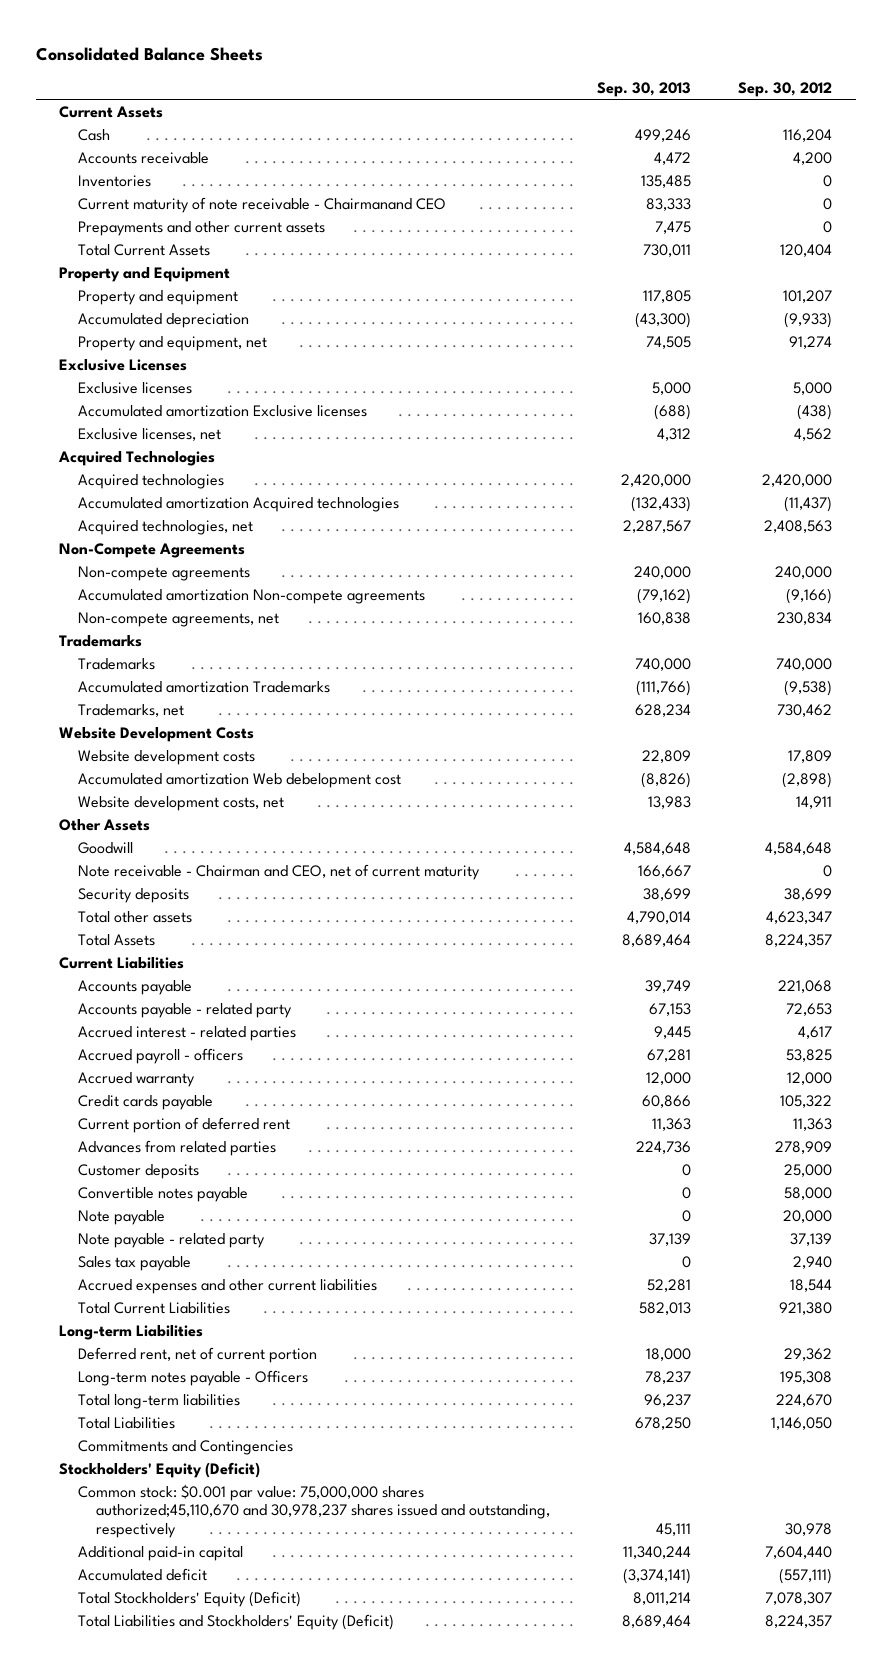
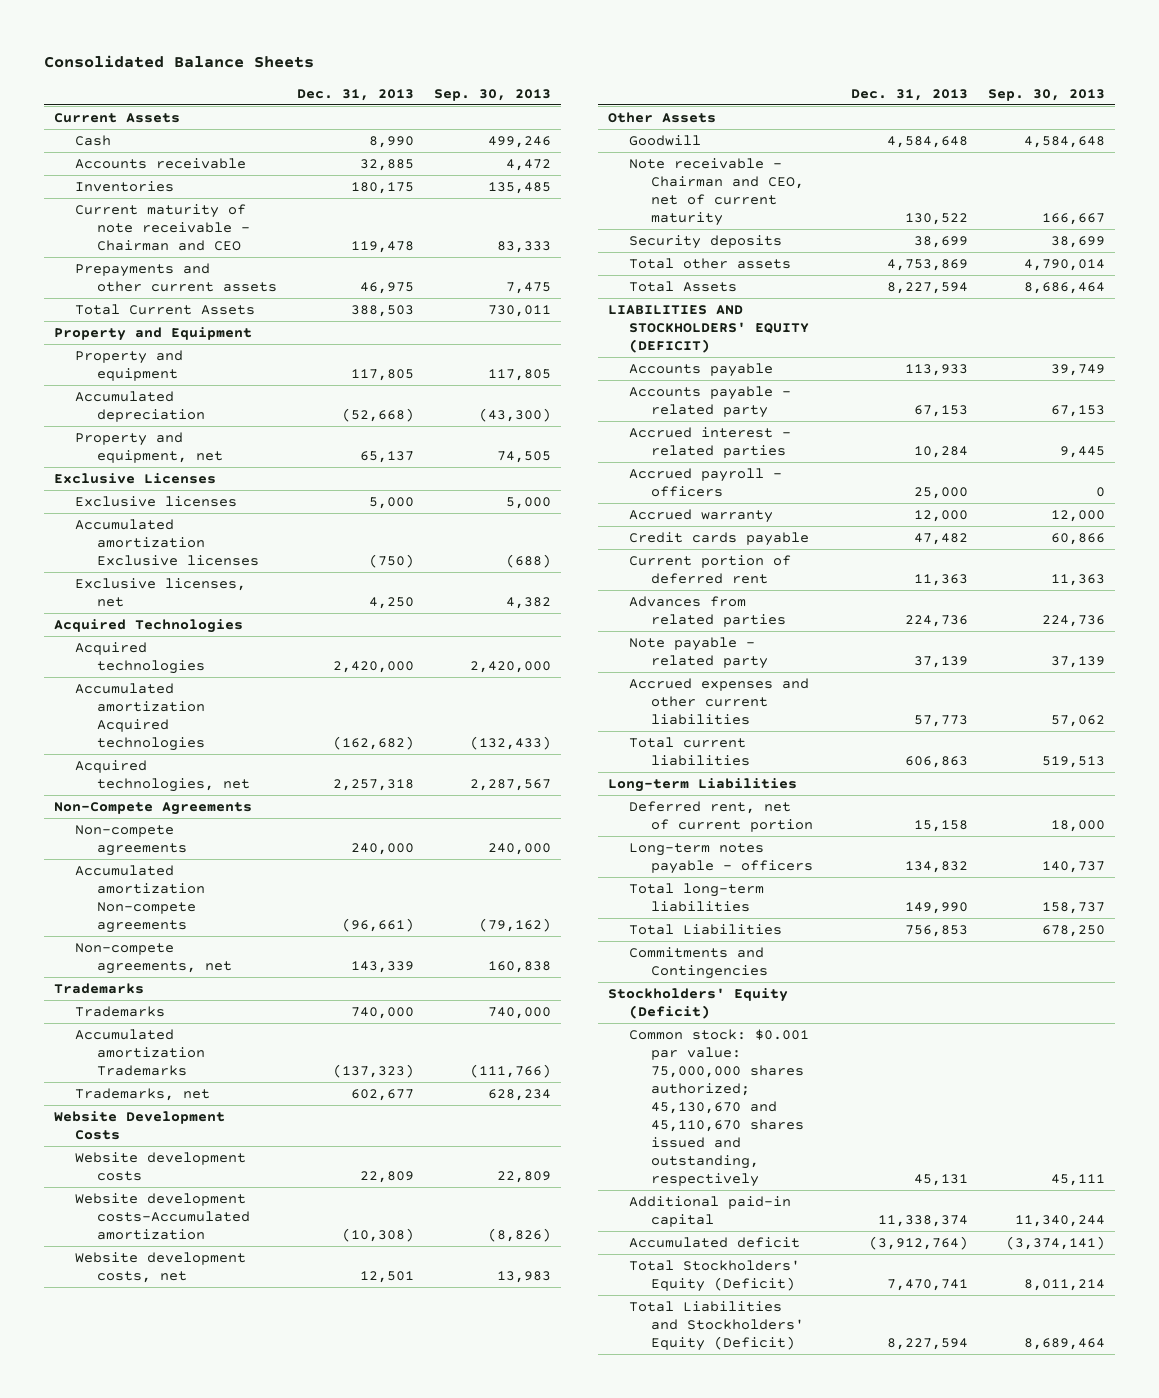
[738,81,833,97] Sep. 30, 2012 -> none
none -> [296,88,414,101] Dec. 31, 2013
[77,196,446,213] Current maturity of note receivable - Chairmanand CEO -> [75,203,250,251] Current maturity of note receivable - Chairman and CEO
[657,427,692,441] 4,312 -> [505,596,551,609] 4,382
[77,772,401,788] Accumulated amortization Web debelopment cost -> [75,1192,250,1240] Website development costs-Accumulated amortization
[59,956,185,969] Current Liabilities -> none
[622,933,692,947] 8,689,464 -> [1023,281,1105,294] 8,686,464
none -> [607,304,810,353] LIABILITIES AND STOCKHOLDERS' EQUITY (DEFICIT)
[647,1048,692,1062] 67,281 -> [1095,486,1105,497] 0
[77,1163,199,1179] Customer deposits -> none
[77,1186,248,1202] Convertible notes payable -> none
[77,1209,165,1225] Note payable -> none
[77,1255,191,1271] Sales tax payable -> none
[647,1278,692,1292] 52,281 -> [1050,714,1105,727] 57,062
[77,1301,230,1314] Total Current Liabilities -> [629,736,750,766] Total current liabilities
[639,1301,692,1315] 582,013 -> [1041,755,1105,768] 519,513
[77,1369,308,1386] Long-term notes payable - Officers -> [629,842,813,874] Long-term notes payable - officers
[645,1370,692,1384] 78,237 -> [1041,860,1105,873] 140,737
[644,1393,692,1407] 96,237 -> [1041,901,1105,914] 158,737
[77,1483,551,1538] Common stock: $0.001 par value: 75,000,000 shares authorized;45,110,670 and 30,978,237 shares issued and outstanding, respectively -> [629,1028,810,1188] Common stock: $0.001 par value: 75,000,000 shares authorized; 45,130,670 and 45,110,670 shares issued and outstanding, respectively

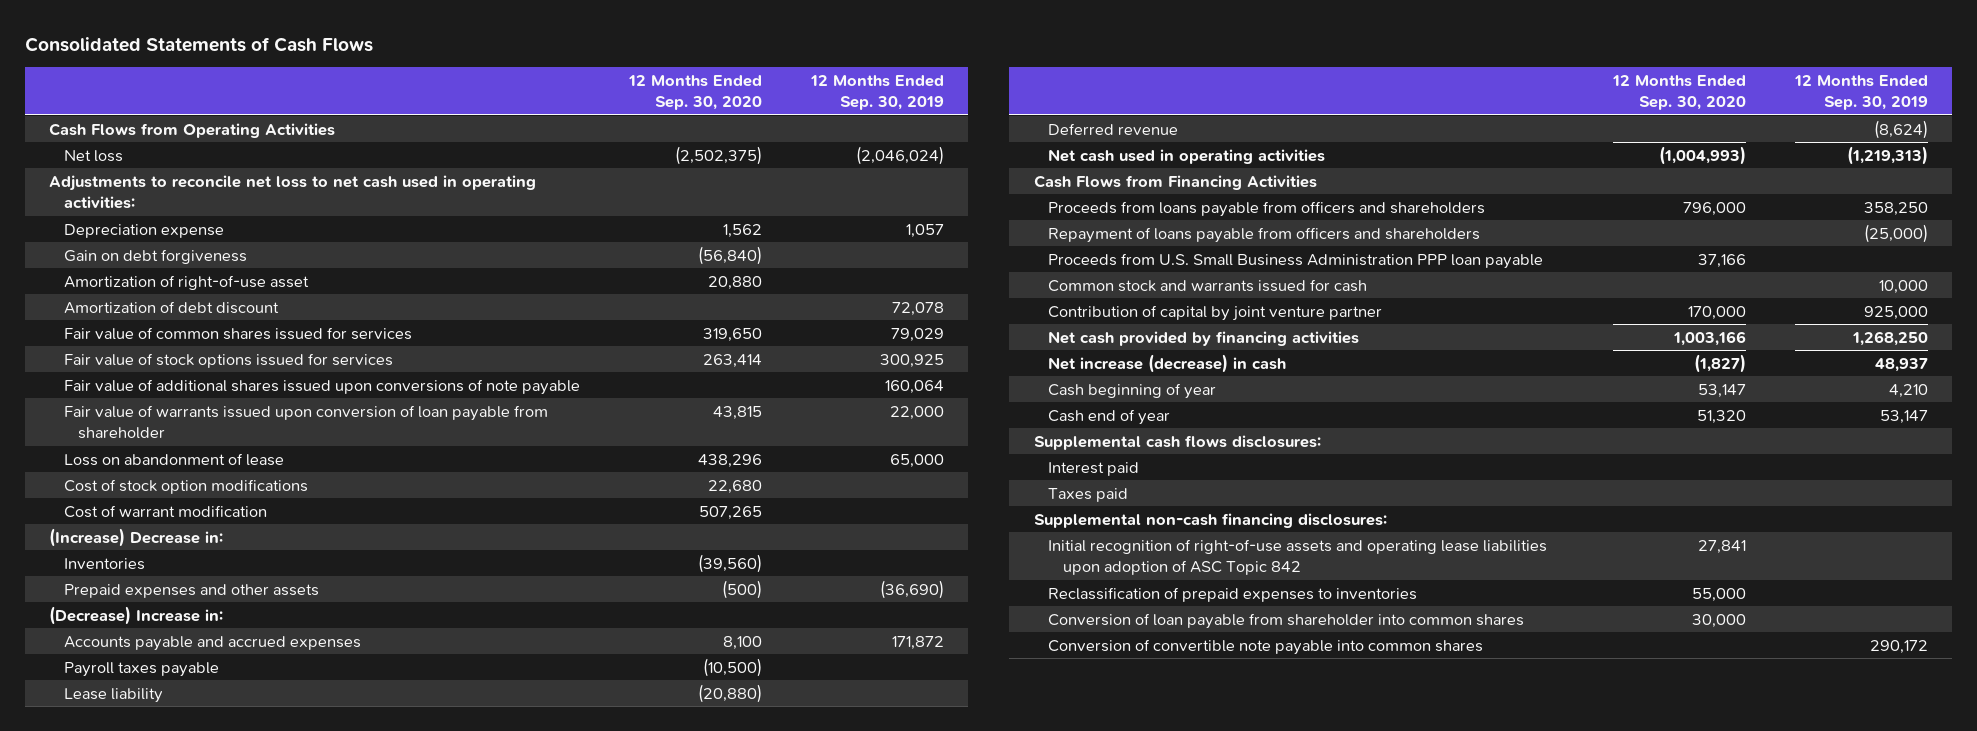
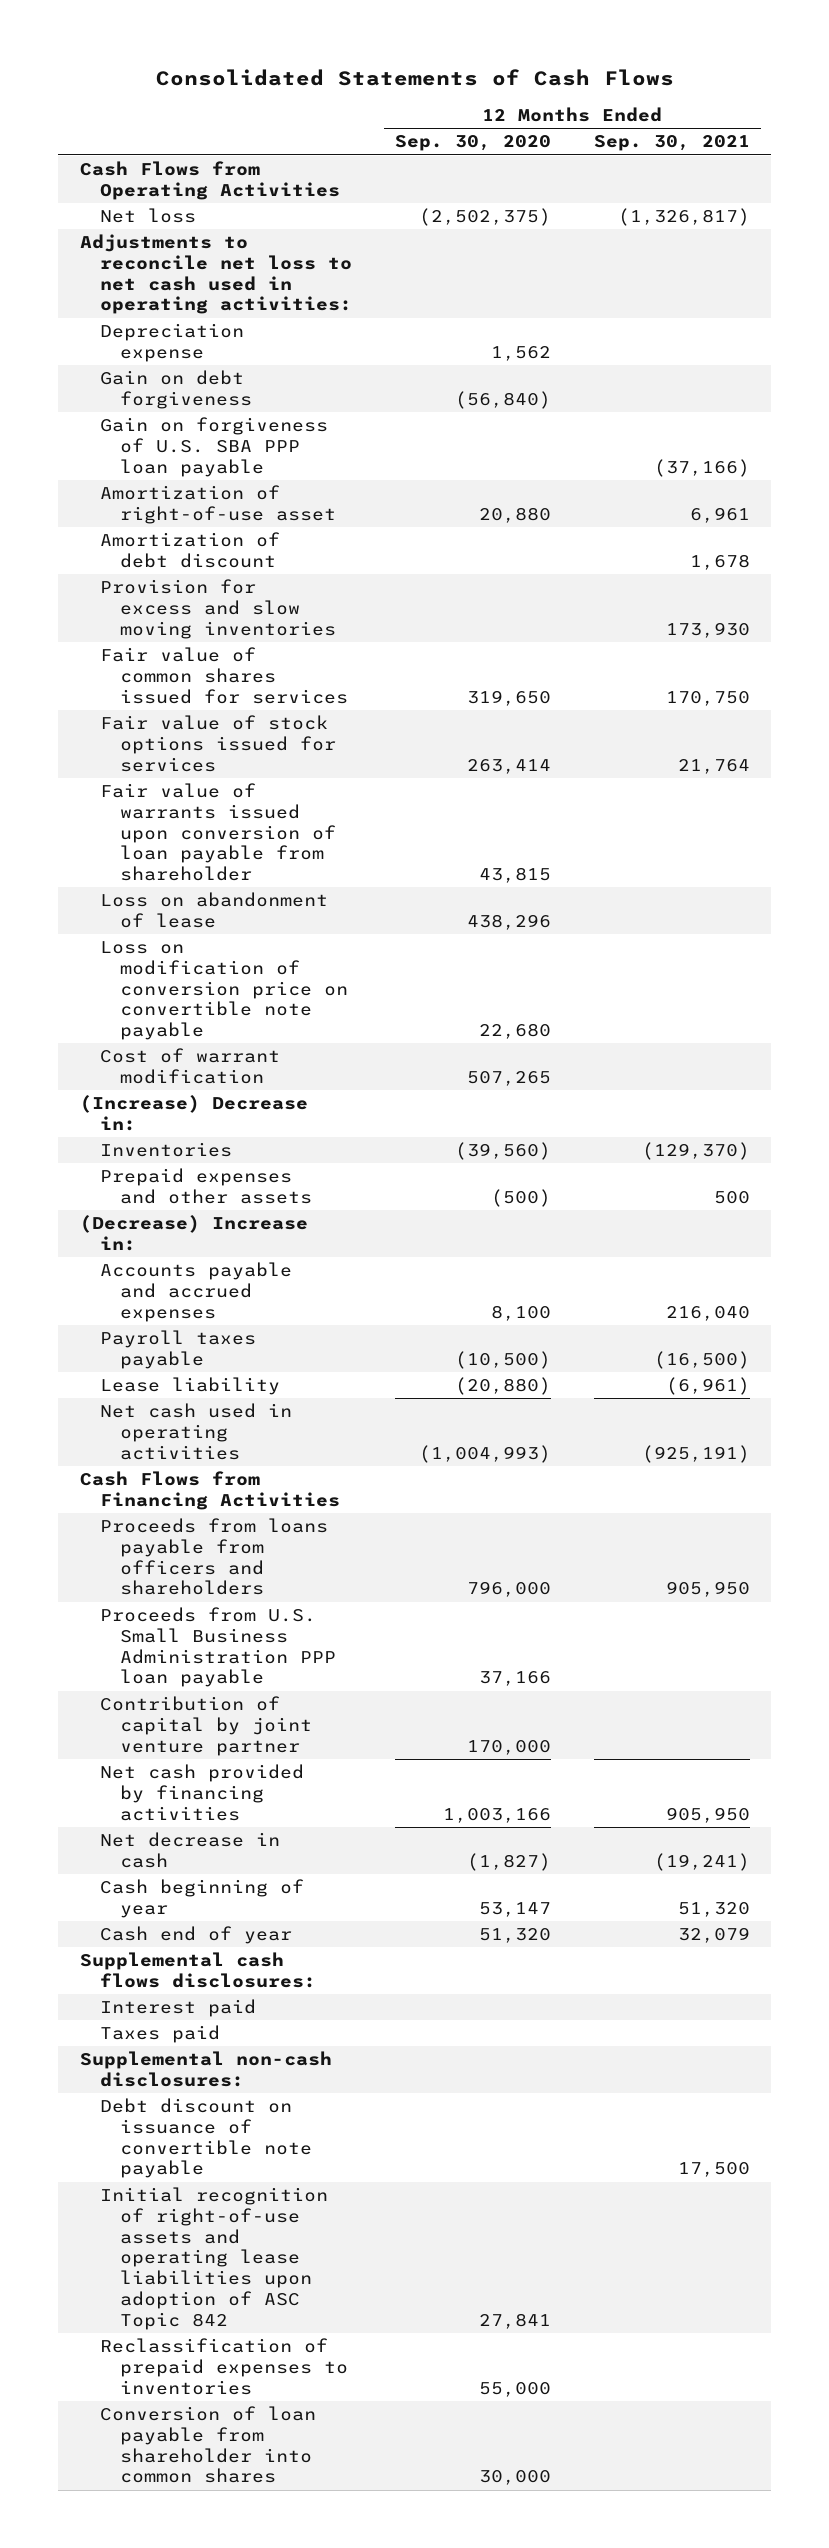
[809,74,944,111] 12 Months Ended Sep. 30, 2019 -> none
none -> [593,135,750,152] Sep. 30, 2021
none -> [99,417,328,477] Gain on forgiveness of U.S. SBA PPP loan payable
none -> [99,579,336,639] Provision for excess and slow moving inventories
[63,378,580,395] Fair value of additional shares issued upon conversions of note payable -> none
[63,478,308,494] Cost of stock option modifications -> [99,941,348,1041] Loss on modification of conversion price on convertible note payable
[1048,122,1179,135] Deferred revenue -> none
[1048,226,1481,243] Repayment of loans payable from officers and shareholders -> none
[1048,278,1368,292] Common stock and warrants issued for cash -> none
[1048,353,1287,373] Net increase (decrease) in cash -> [99,1832,280,1868] Net decrease in cash
[1033,512,1387,528] Supplemental non-cash financing disclosures: -> [79,2051,332,2087] Supplemental non-cash disclosures:
none -> [99,2098,312,2179] Debt discount on issuance of convertible note payable
[1048,638,1484,655] Conversion of convertible note payable into common shares -> none

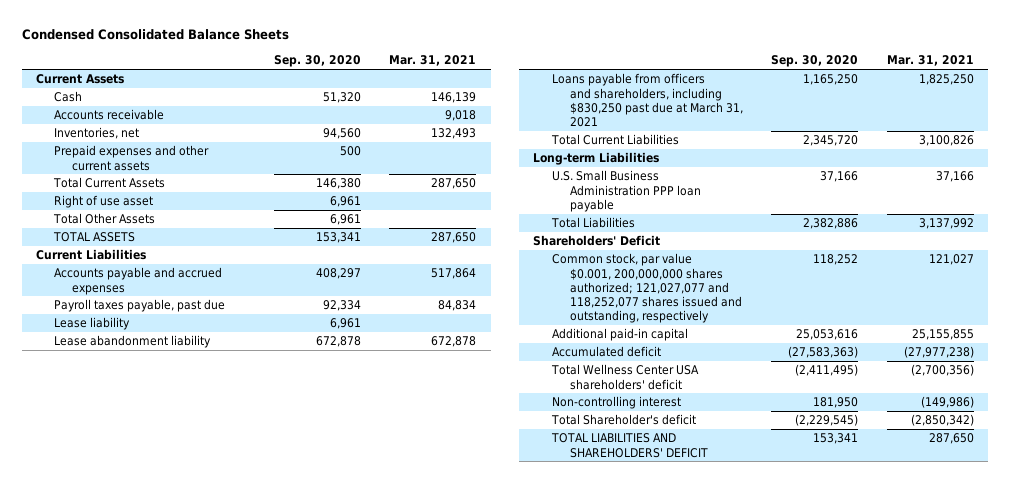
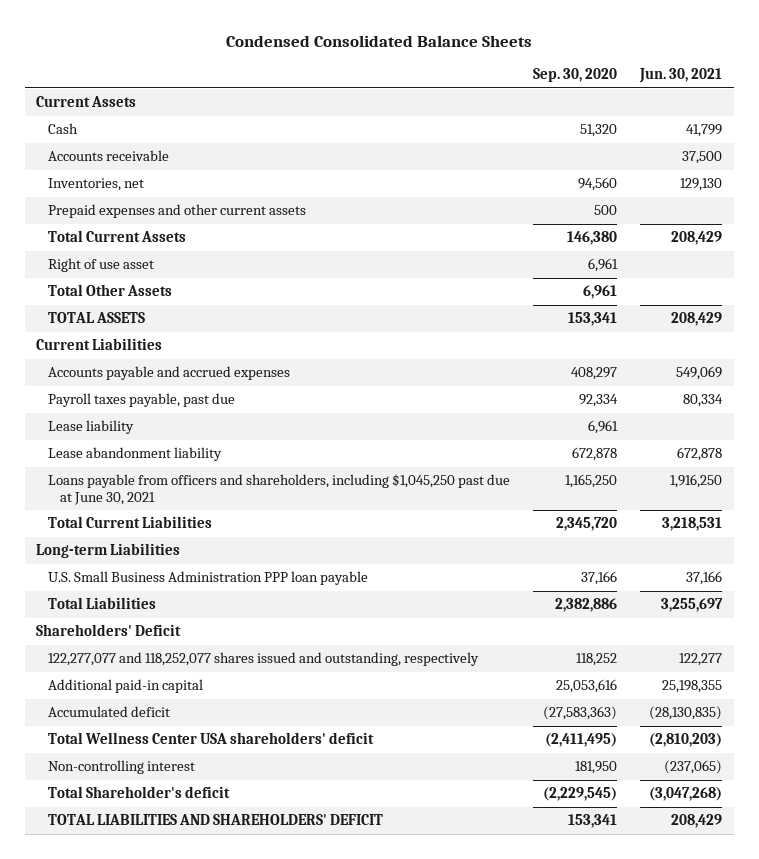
[389,55,477,67] Mar. 31, 2021 -> none
none -> [639,68,723,84] Jun. 30, 2021
[551,73,743,128] Loans payable from officers and shareholders, including $830,250 past due at March 31, 2021 -> [47,474,510,505] Loans payable from officers and shareholders, including $1,045,250 past due at June 30, 2021
[551,253,742,324] Common stock, par value $0.001, 200,000,000 shares authorized; 121,027,077 and 118,252,077 shares issued and outstanding, respectively -> [47,652,479,667] 122,277,077 and 118,252,077 shares issued and outstanding, respectively

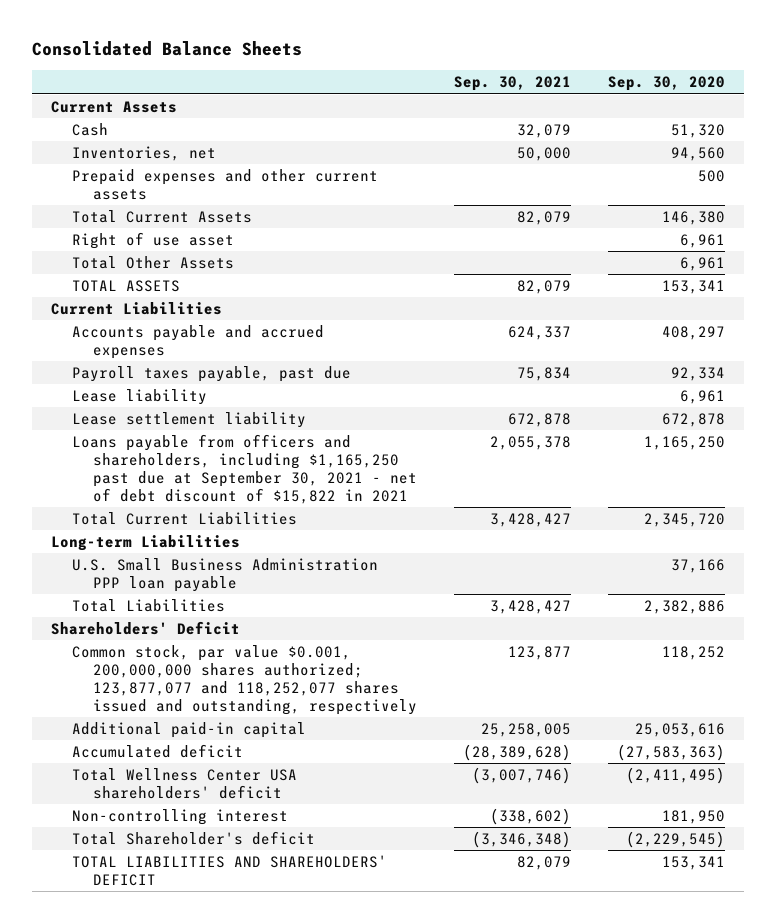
[226,34,533,47] Condensed Consolidated Balance Sheets -> [31,41,302,57] Consolidated Balance Sheets
[639,68,723,84] Jun. 30, 2021 -> none
none -> [454,76,572,92] Sep. 30, 2021
[47,150,169,162] Accounts receivable -> none
[47,447,222,462] Lease abandonment liability -> [71,411,306,428] Lease settlement liability
[47,474,510,505] Loans payable from officers and shareholders, including $1,045,250 past due at June 30, 2021 -> [71,433,418,504] Loans payable from officers and shareholders, including $1,165,250 past due at September 30, 2021 - net of debt discount of $15,822 in 2021
[47,652,479,667] 122,277,077 and 118,252,077 shares issued and outstanding, respectively -> [71,644,418,715] Common stock, par value $0.001, 200,000,000 shares authorized; 123,877,077 and 118,252,077 shares issued and outstanding, respectively

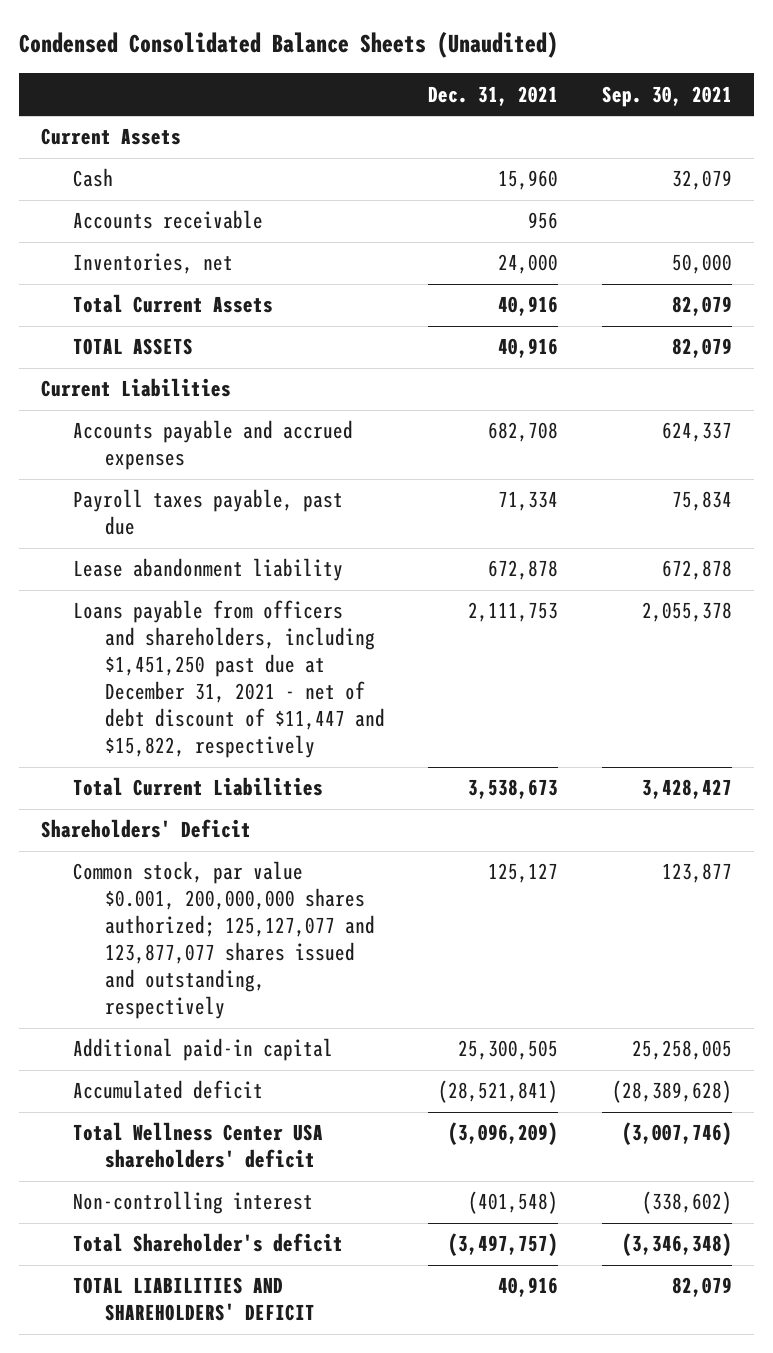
[31,41,302,57] Consolidated Balance Sheets -> [18,30,558,58] Condensed Consolidated Balance Sheets (Unaudited)
[608,76,726,92] Sep. 30, 2020 -> none
none -> [428,85,559,106] Dec. 31, 2021
none -> [72,210,263,230] Accounts receivable
[71,168,378,200] Prepaid expenses and other current assets -> none
[71,231,234,249] Right of use asset -> none
[71,255,234,269] Total Other Assets -> none
[71,388,207,405] Lease liability -> none
[71,411,306,428] Lease settlement liability -> [72,558,343,582] Lease abandonment liability
[71,433,418,504] Loans payable from officers and shareholders, including $1,165,250 past due at September 30, 2021 - net of debt discount of $15,822 in 2021 -> [72,600,385,759] Loans payable from officers and shareholders, including $1,451,250 past due at December 31, 2021 - net of debt discount of $11,447 and $15,822, respectively
[50,534,240,551] Long-term Liabilities -> none
[71,557,378,592] U.S. Small Business Administration PPP loan payable -> none
[71,598,225,612] Total Liabilities -> none
[71,644,418,715] Common stock, par value $0.001, 200,000,000 shares authorized; 123,877,077 and 118,252,077 shares issued and outstanding, respectively -> [72,861,375,1020] Common stock, par value $0.001, 200,000,000 shares authorized; 125,127,077 and 123,877,077 shares issued and outstanding, respectively

